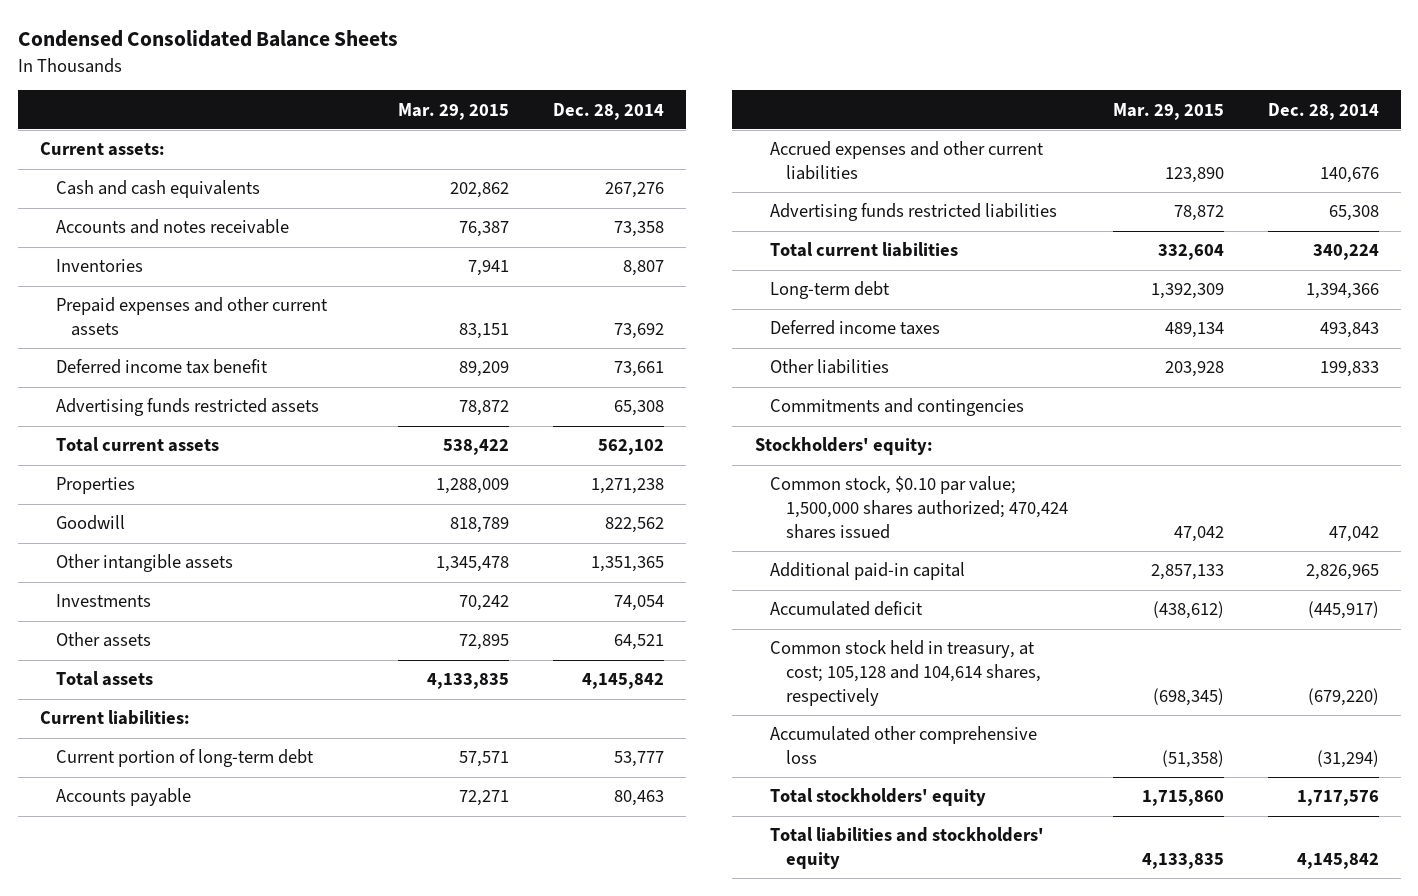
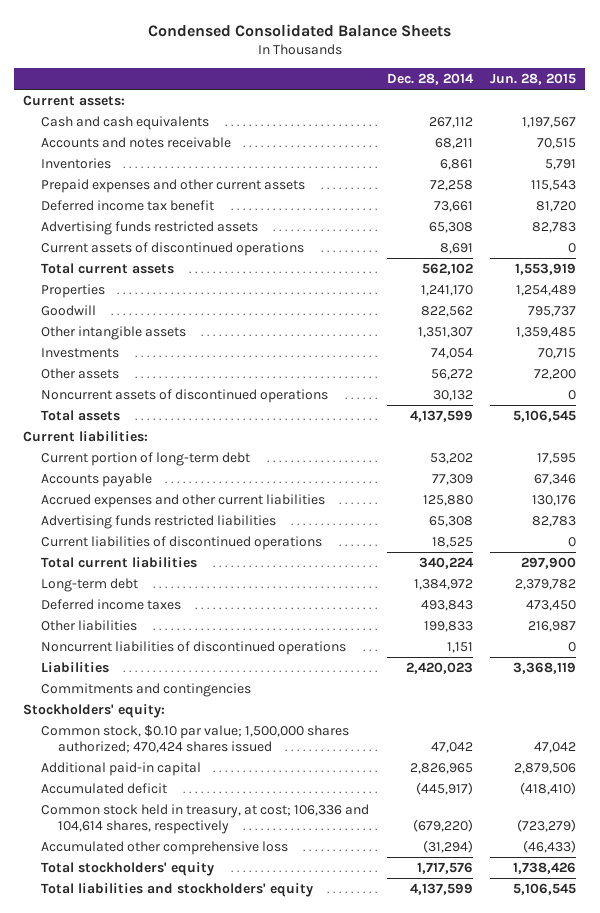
[397,102,509,120] Mar. 29, 2015 -> none
none -> [490,73,577,86] Jun. 28, 2015
[604,182,664,199] 267,276 -> [428,116,473,128] 267,112
[613,221,664,238] 73,358 -> [434,137,473,149] 68,211
[622,260,664,277] 8,807 -> [439,158,473,170] 6,861
[613,323,664,340] 73,692 -> [429,179,473,191] 72,258
none -> [40,241,304,256] Current assets of discontinued operations
[590,478,664,495] 1,271,238 -> [420,284,473,296] 1,241,170
[590,556,664,573] 1,351,365 -> [417,326,473,338] 1,351,307
[613,634,664,651] 64,521 -> [430,368,473,380] 56,272
none -> [40,388,328,403] Noncurrent assets of discontinued operations
[581,673,664,690] 4,145,842 -> [409,409,473,422] 4,137,599
[613,751,664,768] 53,777 -> [429,452,473,464] 53,202
[613,790,664,807] 80,463 -> [431,473,473,485] 77,309
[1319,167,1379,184] 140,676 -> [422,494,473,506] 125,880
none -> [40,535,322,550] Current liabilities of discontinued operations
[1305,283,1379,300] 1,394,366 -> [413,578,473,590] 1,384,972
none -> [40,640,346,655] Noncurrent liabilities of discontinued operations
none -> [40,661,109,673] Liabilities
[770,640,1042,707] Common stock held in treasury, at cost; 105,128 and 104,614 shares, respectively -> [40,803,369,835] Common stock held in treasury, at cost; 106,336 and 104,614 shares, respectively
[1296,853,1379,870] 4,145,842 -> [409,882,473,895] 4,137,599

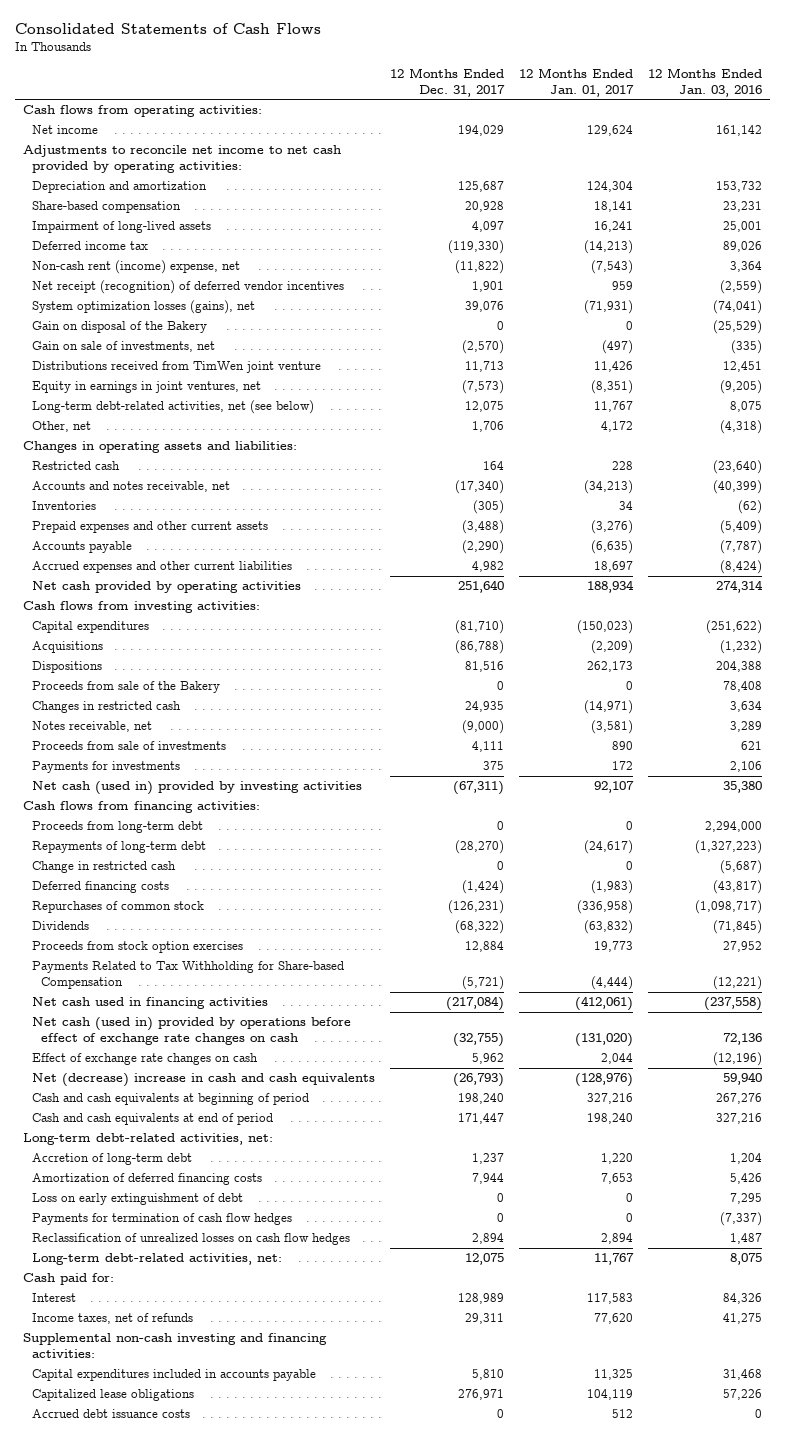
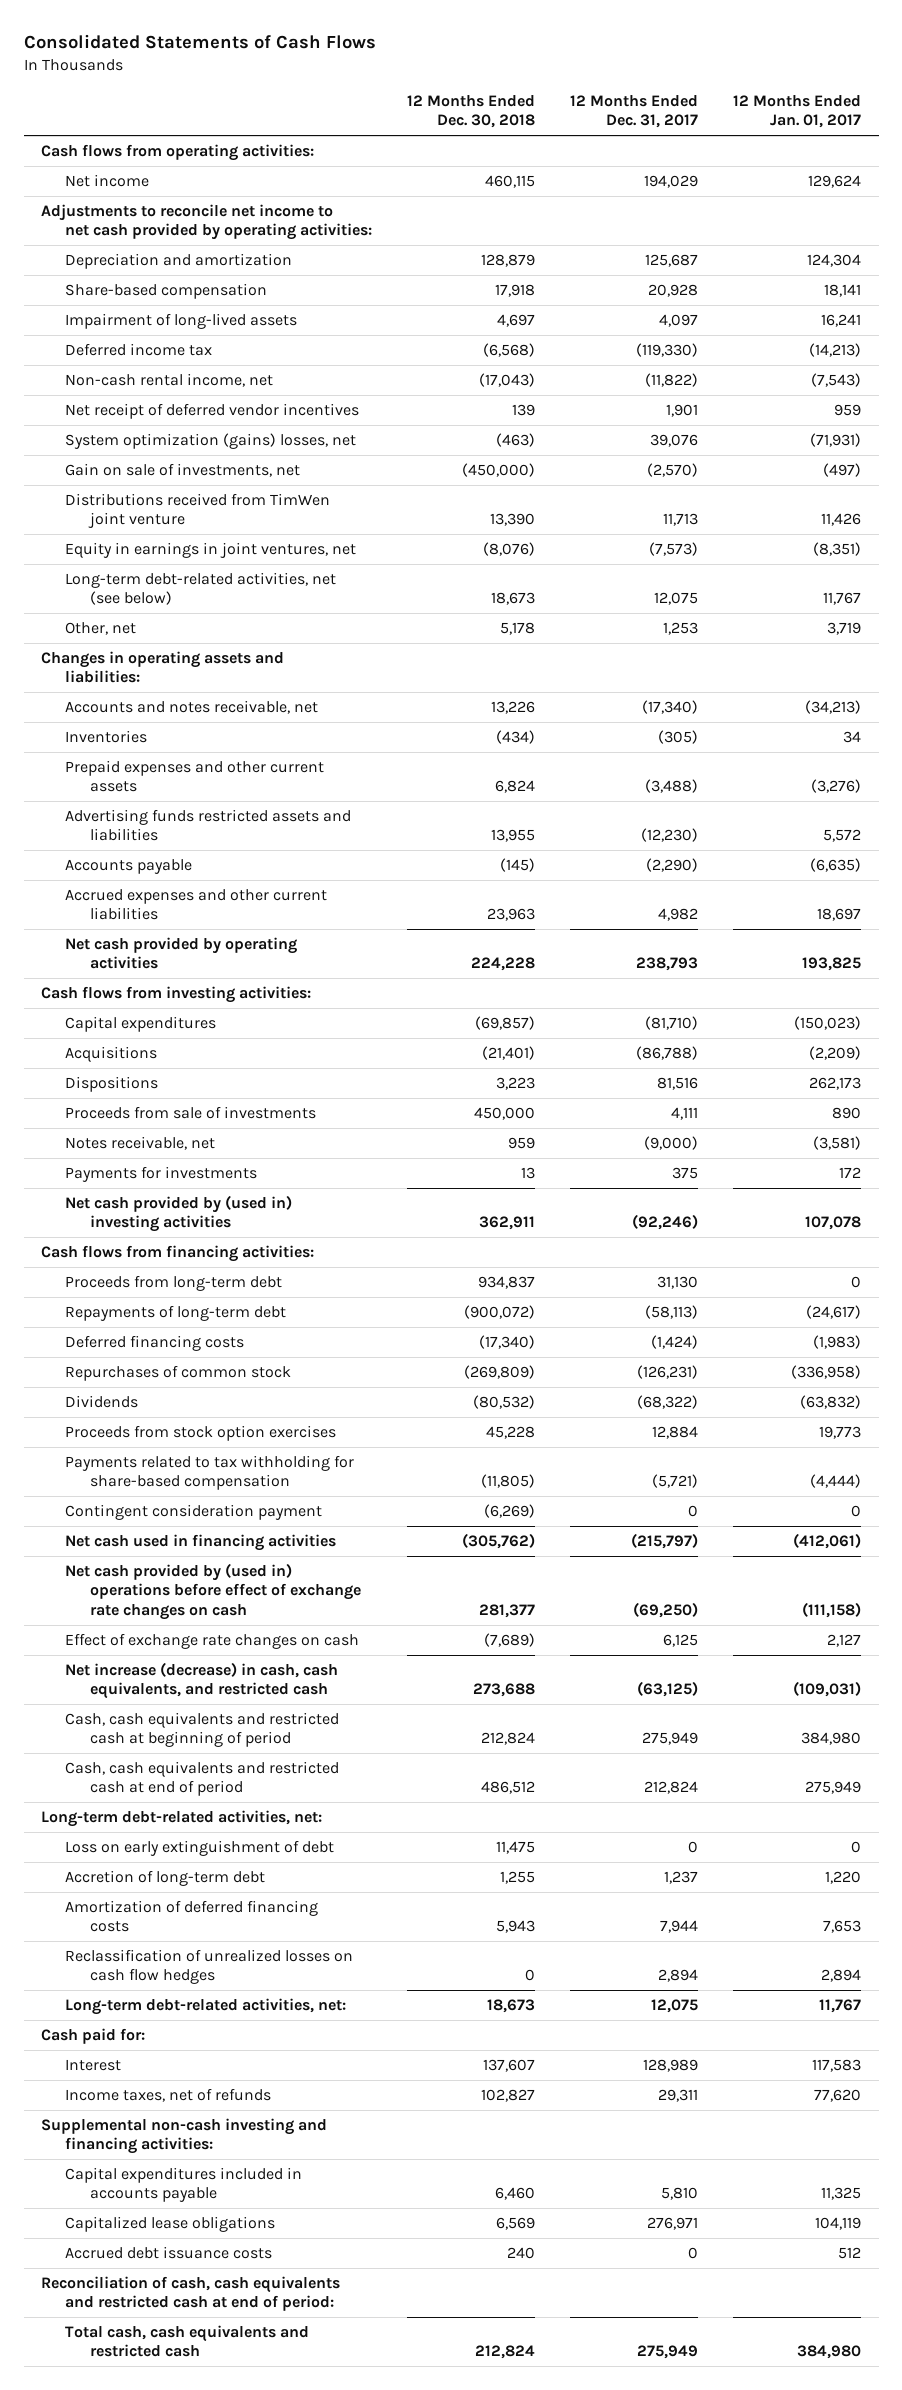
[648,67,763,98] 12 Months Ended Jan. 03, 2016 -> none
none -> [407,94,536,129] 12 Months Ended Dec. 30, 2018
[31,321,207,334] Gain on disposal of the Bakery -> none
[31,260,240,275] Non-cash rent (income) expense, net -> [65,372,274,387] Non-cash rental income, net
[31,280,344,295] Net receipt (recognition) of deferred vendor incentives -> [65,402,360,419] Net receipt of deferred vendor incentives
[31,300,255,315] System optimization losses (gains), net -> [65,432,357,449] System optimization (gains) losses, net
[471,421,504,433] 1,706 -> [663,621,699,635] 1,253
[601,421,634,433] 4,172 -> [827,621,862,635] 3,719
[31,461,120,471] Restricted cash -> none
none -> [65,808,352,842] Advertising funds restricted assets and liabilities
[457,580,504,594] 251,640 -> [636,957,699,972] 238,793
[587,580,635,594] 188,934 -> [802,957,862,972] 193,825
[31,681,220,694] Proceeds from sale of the Bakery -> none
[31,701,181,714] Changes in restricted cash -> none
[31,721,152,733] Notes receivable, net -> [65,1135,216,1150] Notes receivable, net
[31,781,362,796] Net cash (used in) provided by investing activities -> [65,1194,293,1233] Net cash provided by (used in) investing activities
[452,781,504,796] (67,311) -> [632,1214,699,1231] (92,246)
[594,781,635,794] 92,107 -> [805,1216,862,1231] 107,078
[31,861,176,874] Change in restricted cash -> none
[496,821,504,831] 0 -> [657,1275,699,1289] 31,130
[454,840,504,855] (28,270) -> [645,1304,699,1319] (58,113)
[31,961,344,990] Payments Related to Tax Withholding for Share-based Compensation -> [65,1454,355,1491] Payments related to tax withholding for share-based compensation
none -> [65,1503,323,1520] Contingent consideration payment
[445,996,504,1012] (217,084) -> [631,1532,699,1549] (215,797)
[31,1017,351,1046] Net cash (used in) provided by operations before effect of exchange rate changes on cash -> [65,1562,361,1621] Net cash provided by (used in) operations before effect of exchange rate changes on cash
[452,1033,504,1048] (32,755) -> [633,1602,699,1619] (69,250)
[575,1033,634,1048] (131,020) -> [802,1602,862,1619] (111,158)
[471,1053,504,1065] 5,962 -> [663,1633,699,1647] 6,125
[601,1053,634,1065] 2,044 -> [827,1633,862,1647] 2,127
[31,1073,375,1088] Net (decrease) increase in cash and cash equivalents -> [65,1661,339,1700] Net increase (decrease) in cash, cash equivalents, and restricted cash
[452,1073,504,1088] (26,793) -> [637,1681,699,1698] (63,125)
[575,1073,634,1088] (128,976) -> [793,1681,862,1698] (109,031)
[31,1093,309,1106] Cash and cash equivalents at beginning of period -> [65,1711,340,1748] Cash, cash equivalents and restricted cash at beginning of period
[457,1093,504,1105] 198,240 -> [642,1732,699,1746] 275,949
[587,1093,634,1105] 327,216 -> [801,1732,862,1746] 384,980
[31,1113,273,1126] Cash and cash equivalents at end of period -> [65,1760,340,1797] Cash, cash equivalents and restricted cash at end of period
[457,1113,504,1125] 171,447 -> [644,1781,699,1795] 212,824
[587,1113,634,1125] 198,240 -> [805,1781,862,1795] 275,949
[31,1193,243,1206] Loss on early extinguishment of debt -> [65,1839,335,1856] Loss on early extinguishment of debt
[31,1213,292,1226] Payments for termination of cash flow hedges -> none
none -> [41,2275,341,2312] Reconciliation of cash, cash equivalents and restricted cash at end of period:
none -> [65,2324,310,2358] Total cash, cash equivalents and restricted cash

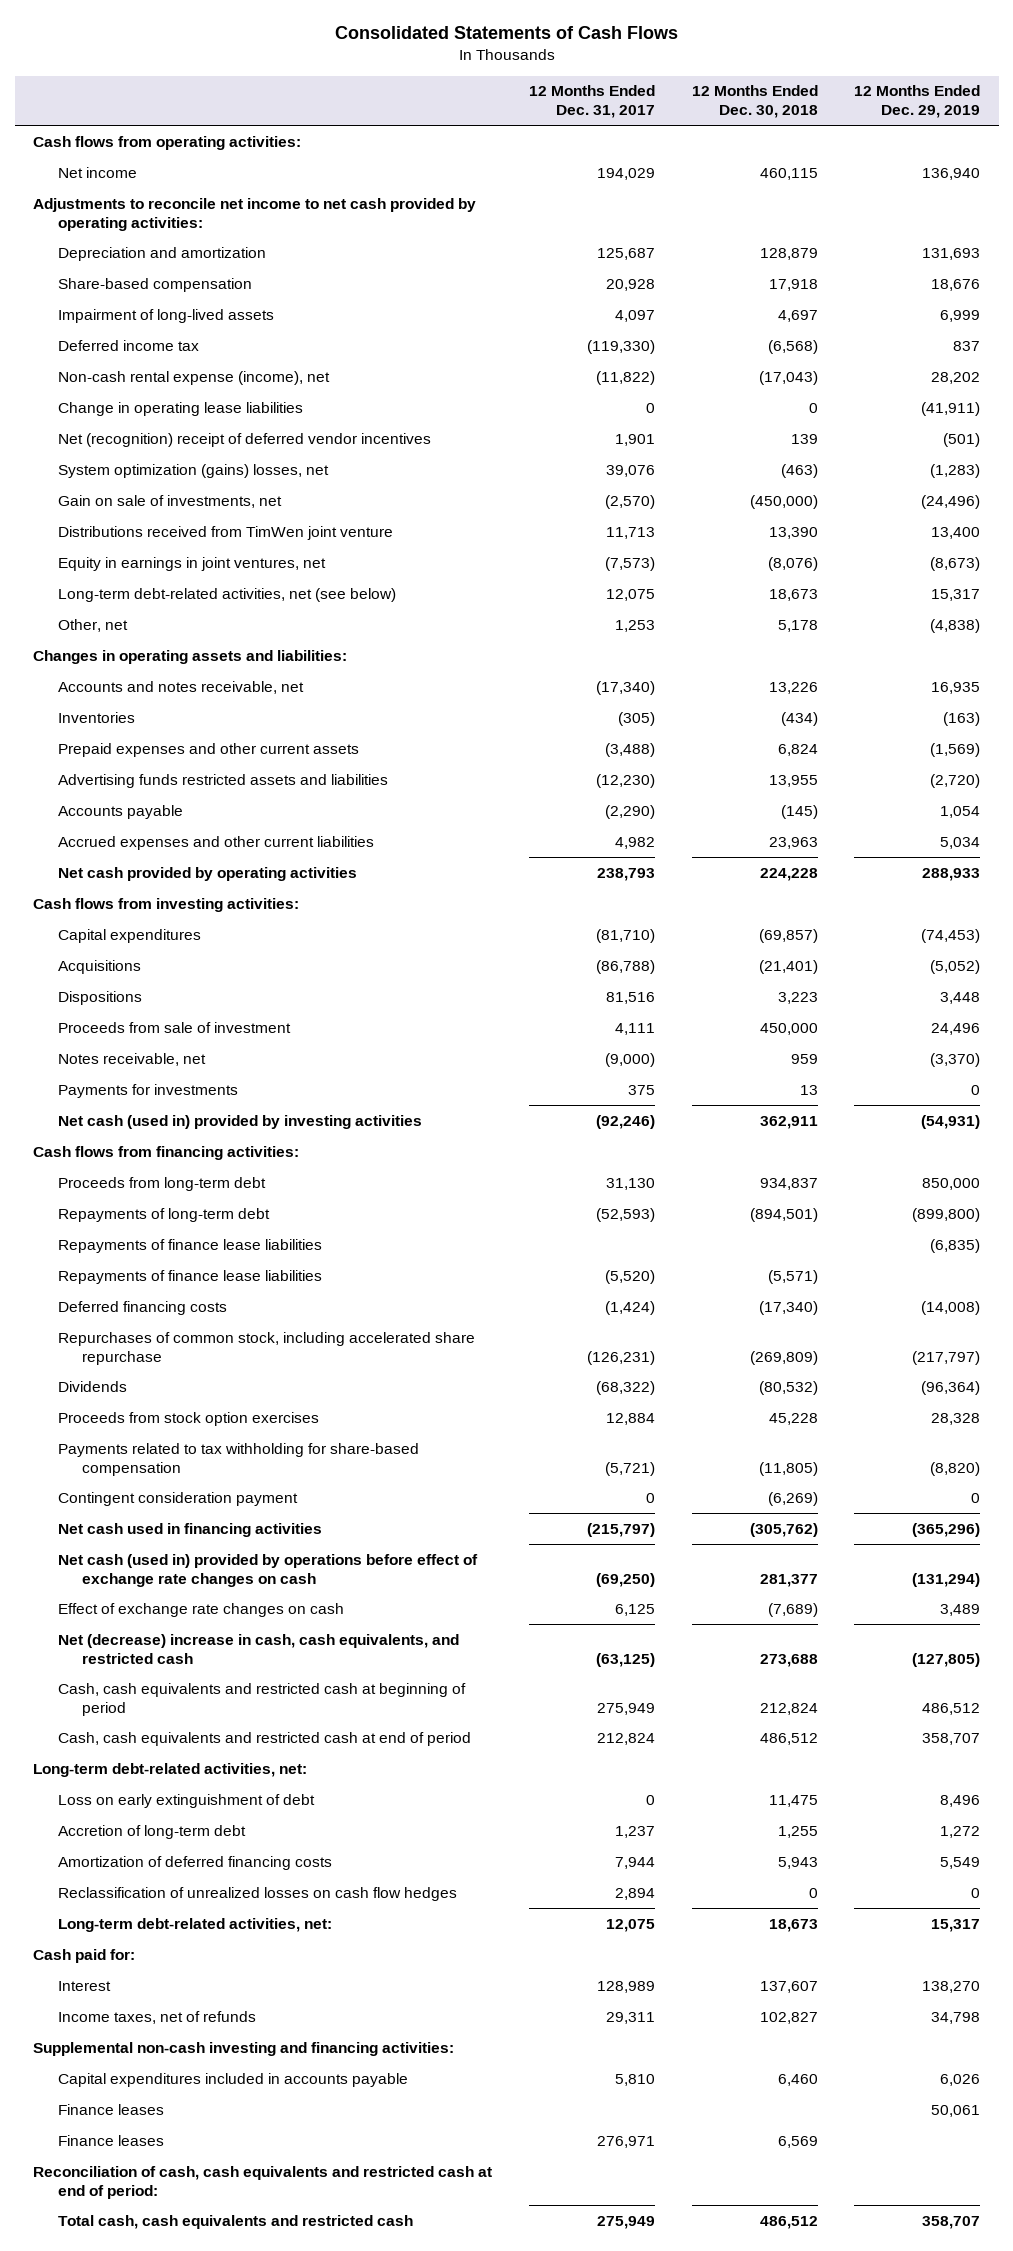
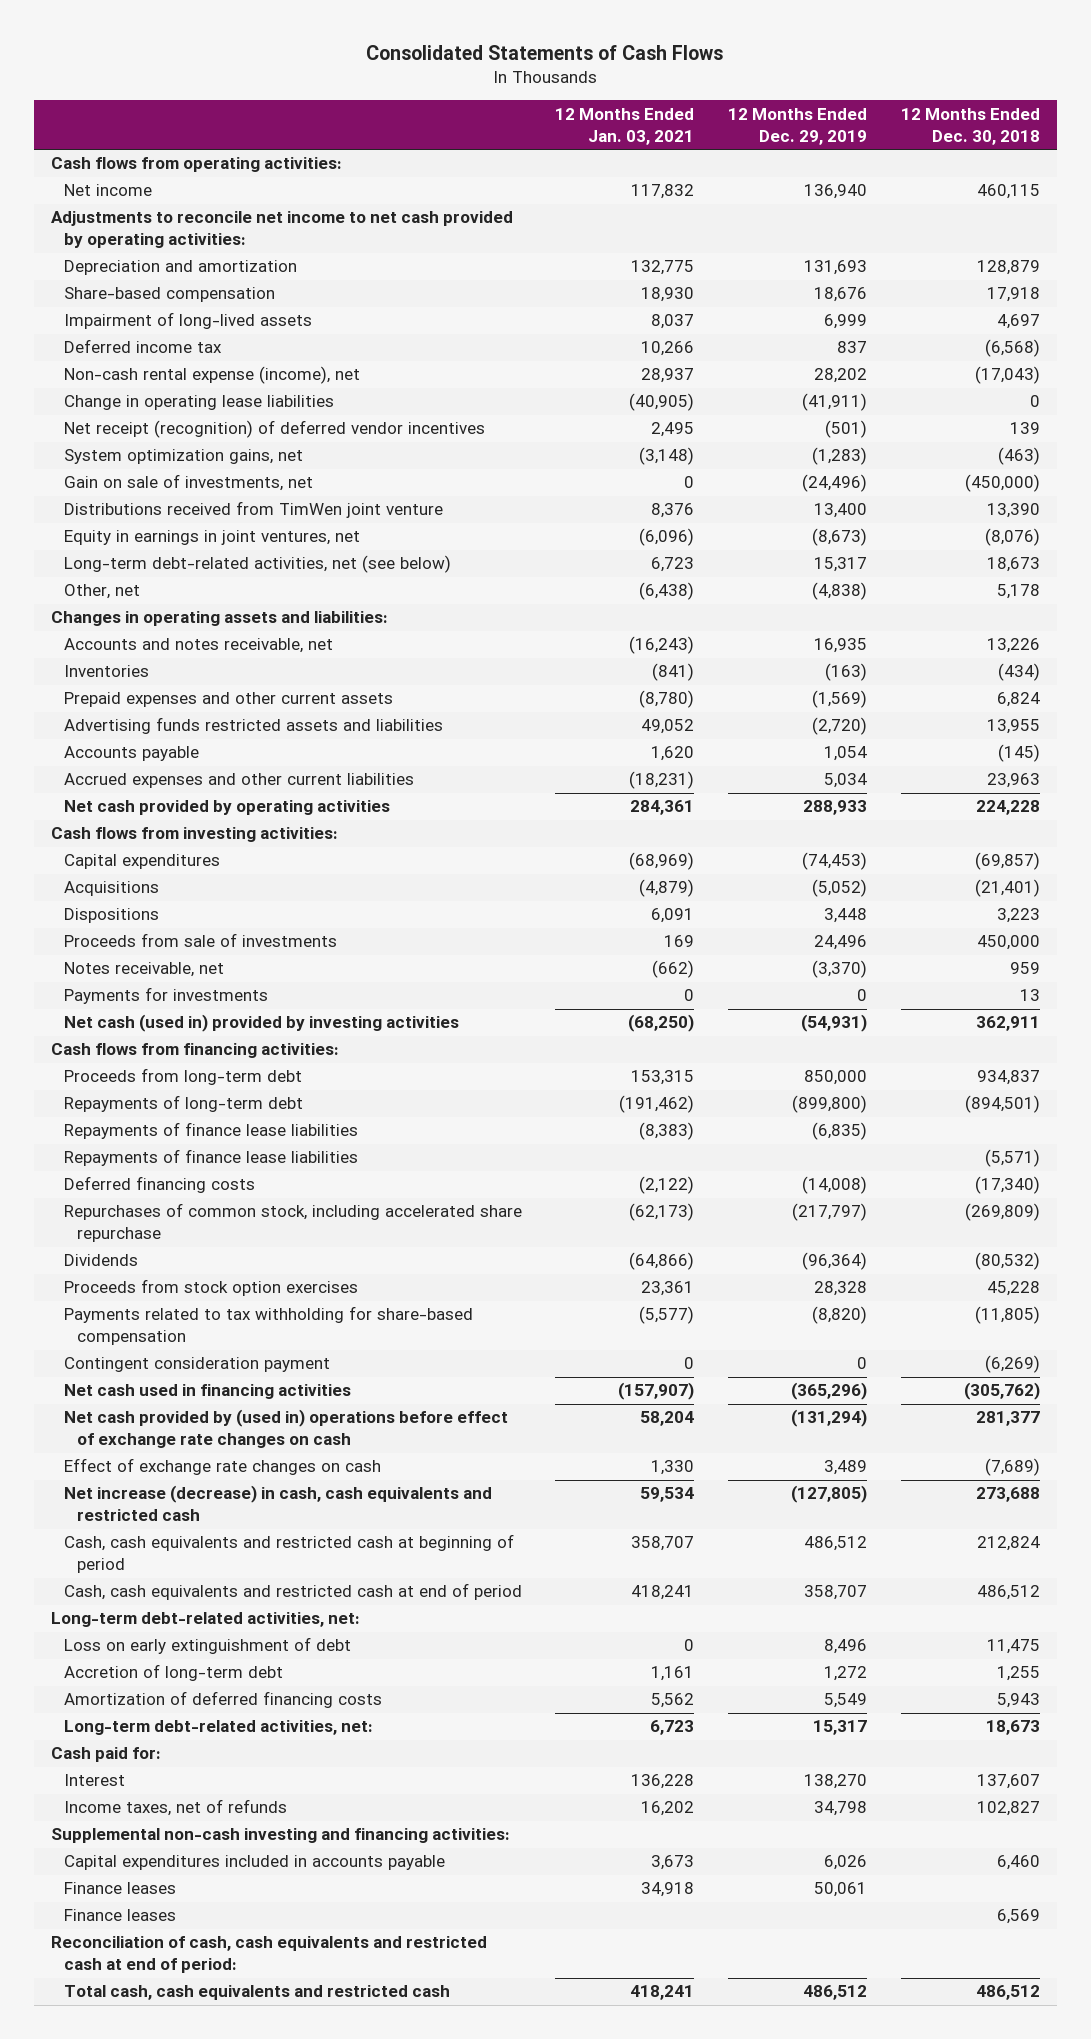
[528,85,655,119] 12 Months Ended Dec. 31, 2017 -> none
none -> [555,107,695,145] 12 Months Ended Jan. 03, 2021
[57,432,431,447] Net (recognition) receipt of deferred vendor incentives -> [63,420,485,439] Net receipt (recognition) of deferred vendor incentives
[57,463,329,478] System optimization (gains) losses, net -> [63,449,303,465] System optimization gains, net
[57,1021,291,1033] Proceeds from sale of investment -> [63,933,337,948] Proceeds from sale of investments
[57,1553,478,1587] Net cash (used in) provided by operations before effect of exchange rate changes on cash -> [63,1409,508,1449] Net cash provided by (used in) operations before effect of exchange rate changes on cash
[57,1633,459,1664] Net (decrease) increase in cash, cash equivalents, and restricted cash -> [63,1485,492,1522] Net increase (decrease) in cash, cash equivalents and restricted cash
[57,1886,457,1901] Reclassification of unrealized losses on cash flow hedges -> none
[922,2215,981,2229] 358,707 -> [803,1985,868,2001] 486,512

